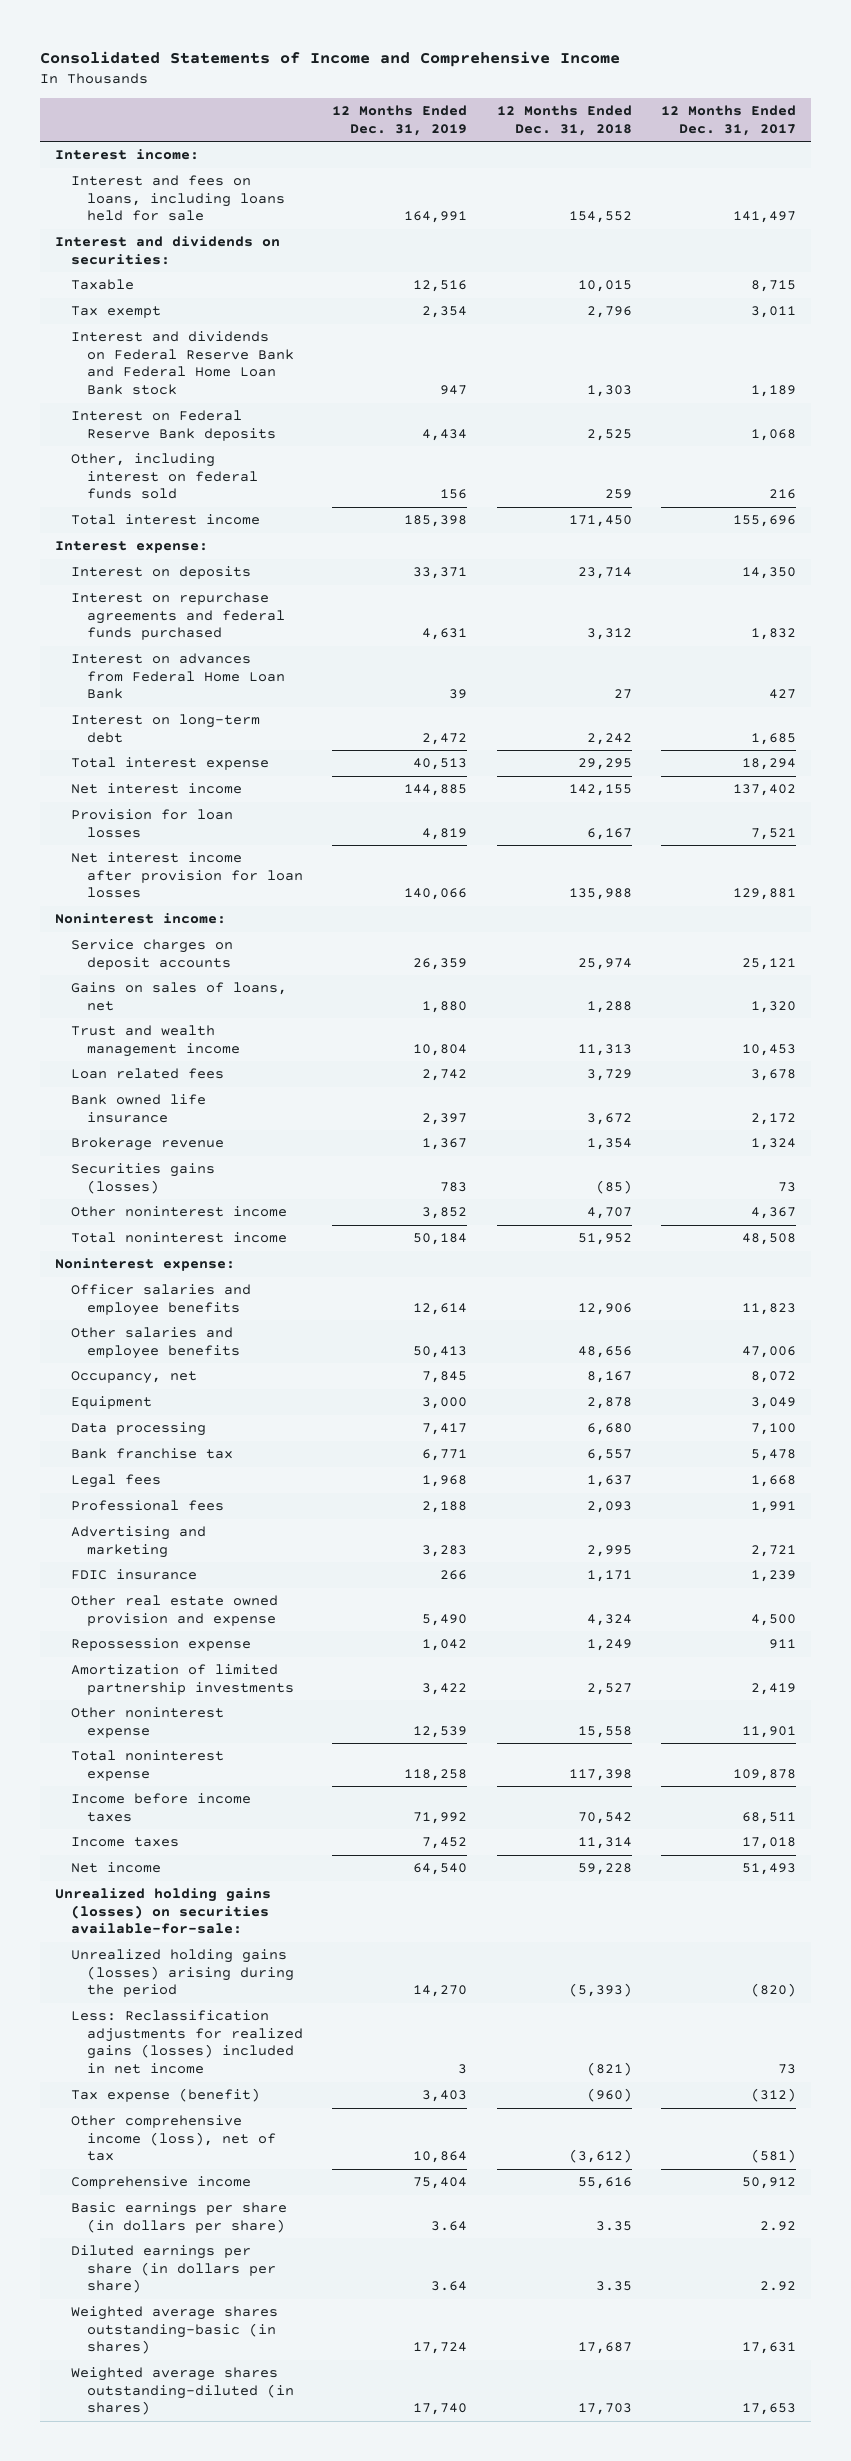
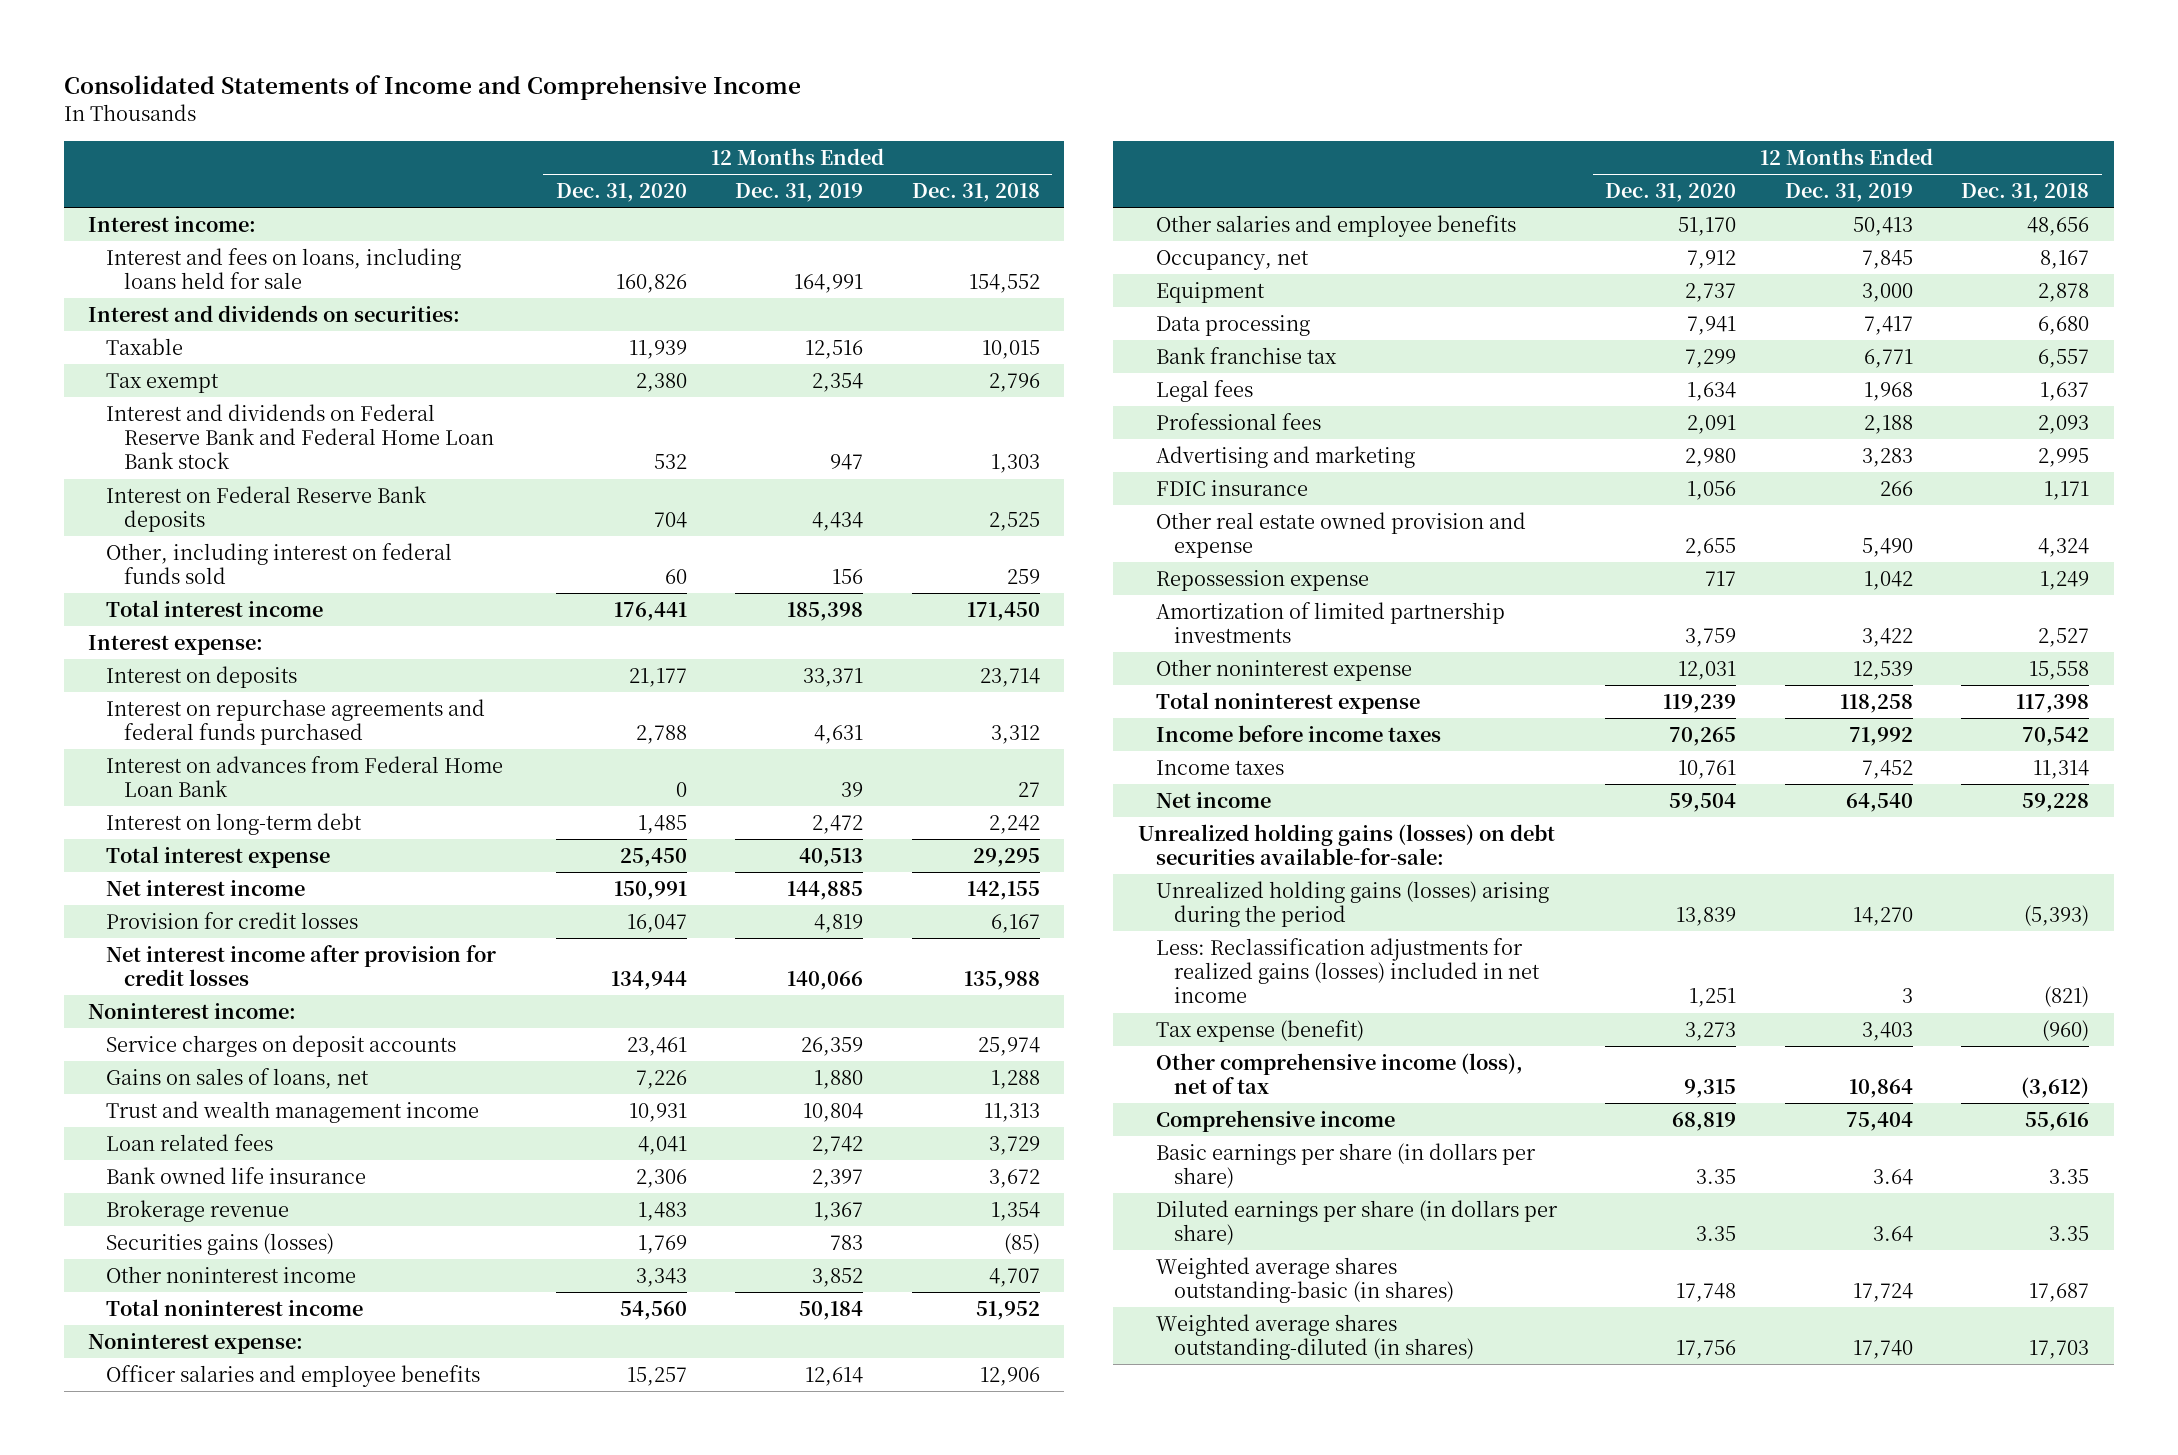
[661,104,797,136] 12 Months Ended Dec. 31, 2017 -> none
none -> [555,182,687,202] Dec. 31, 2020
[70,809,233,838] Provision for loan losses -> [105,911,358,929] Provision for credit losses
[70,852,303,899] Net interest income after provision for loan losses -> [105,944,496,987] Net interest income after provision for credit losses
[54,1888,271,1935] Unrealized holding gains (losses) on securities available-for-sale: -> [1137,823,1555,866] Unrealized holding gains (losses) on debt securities available-for-sale:

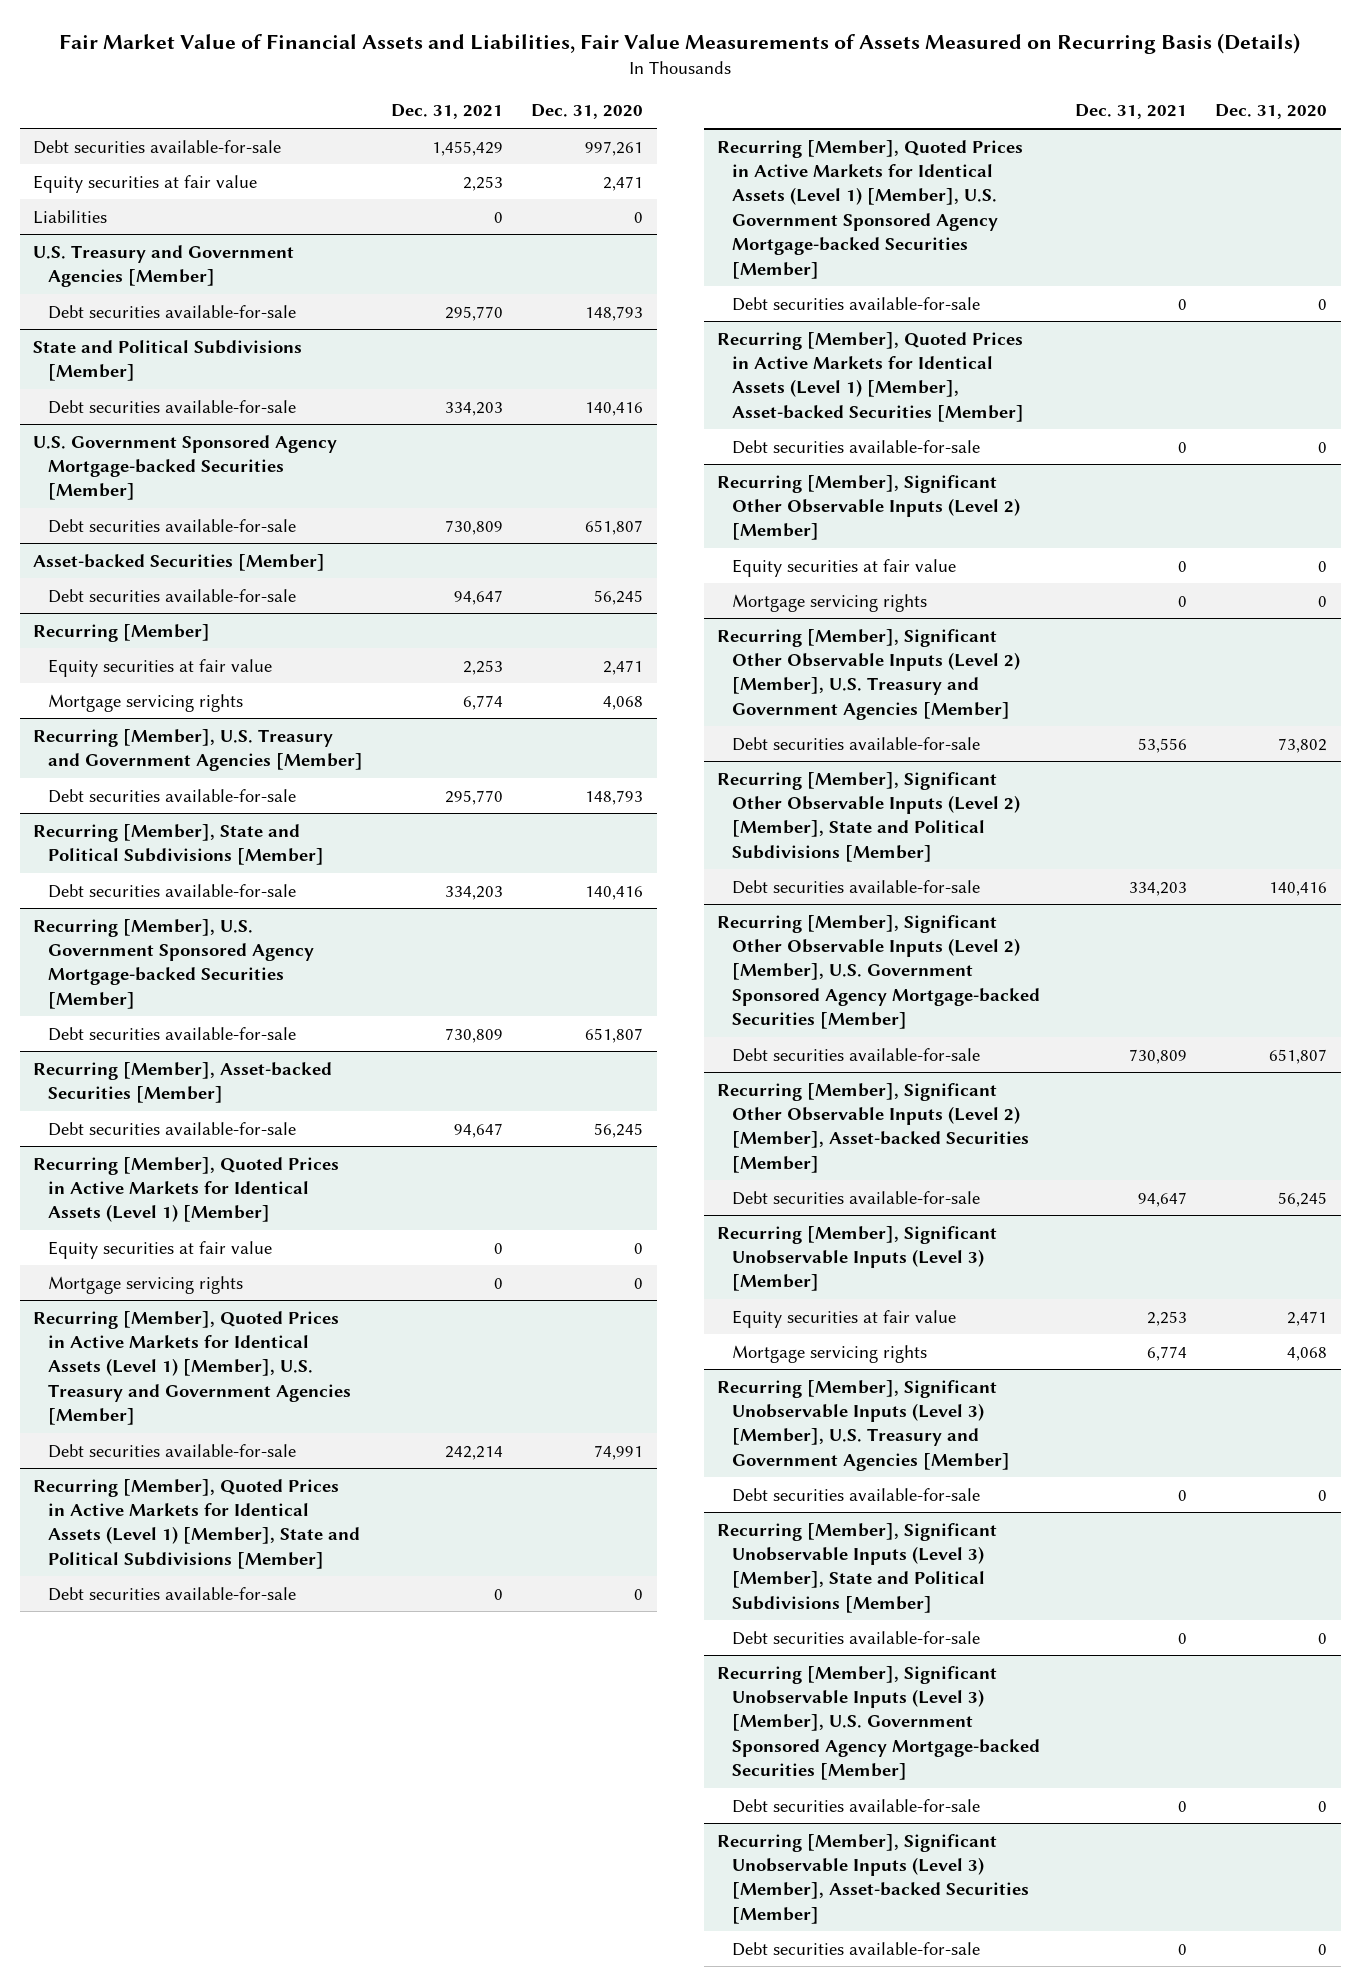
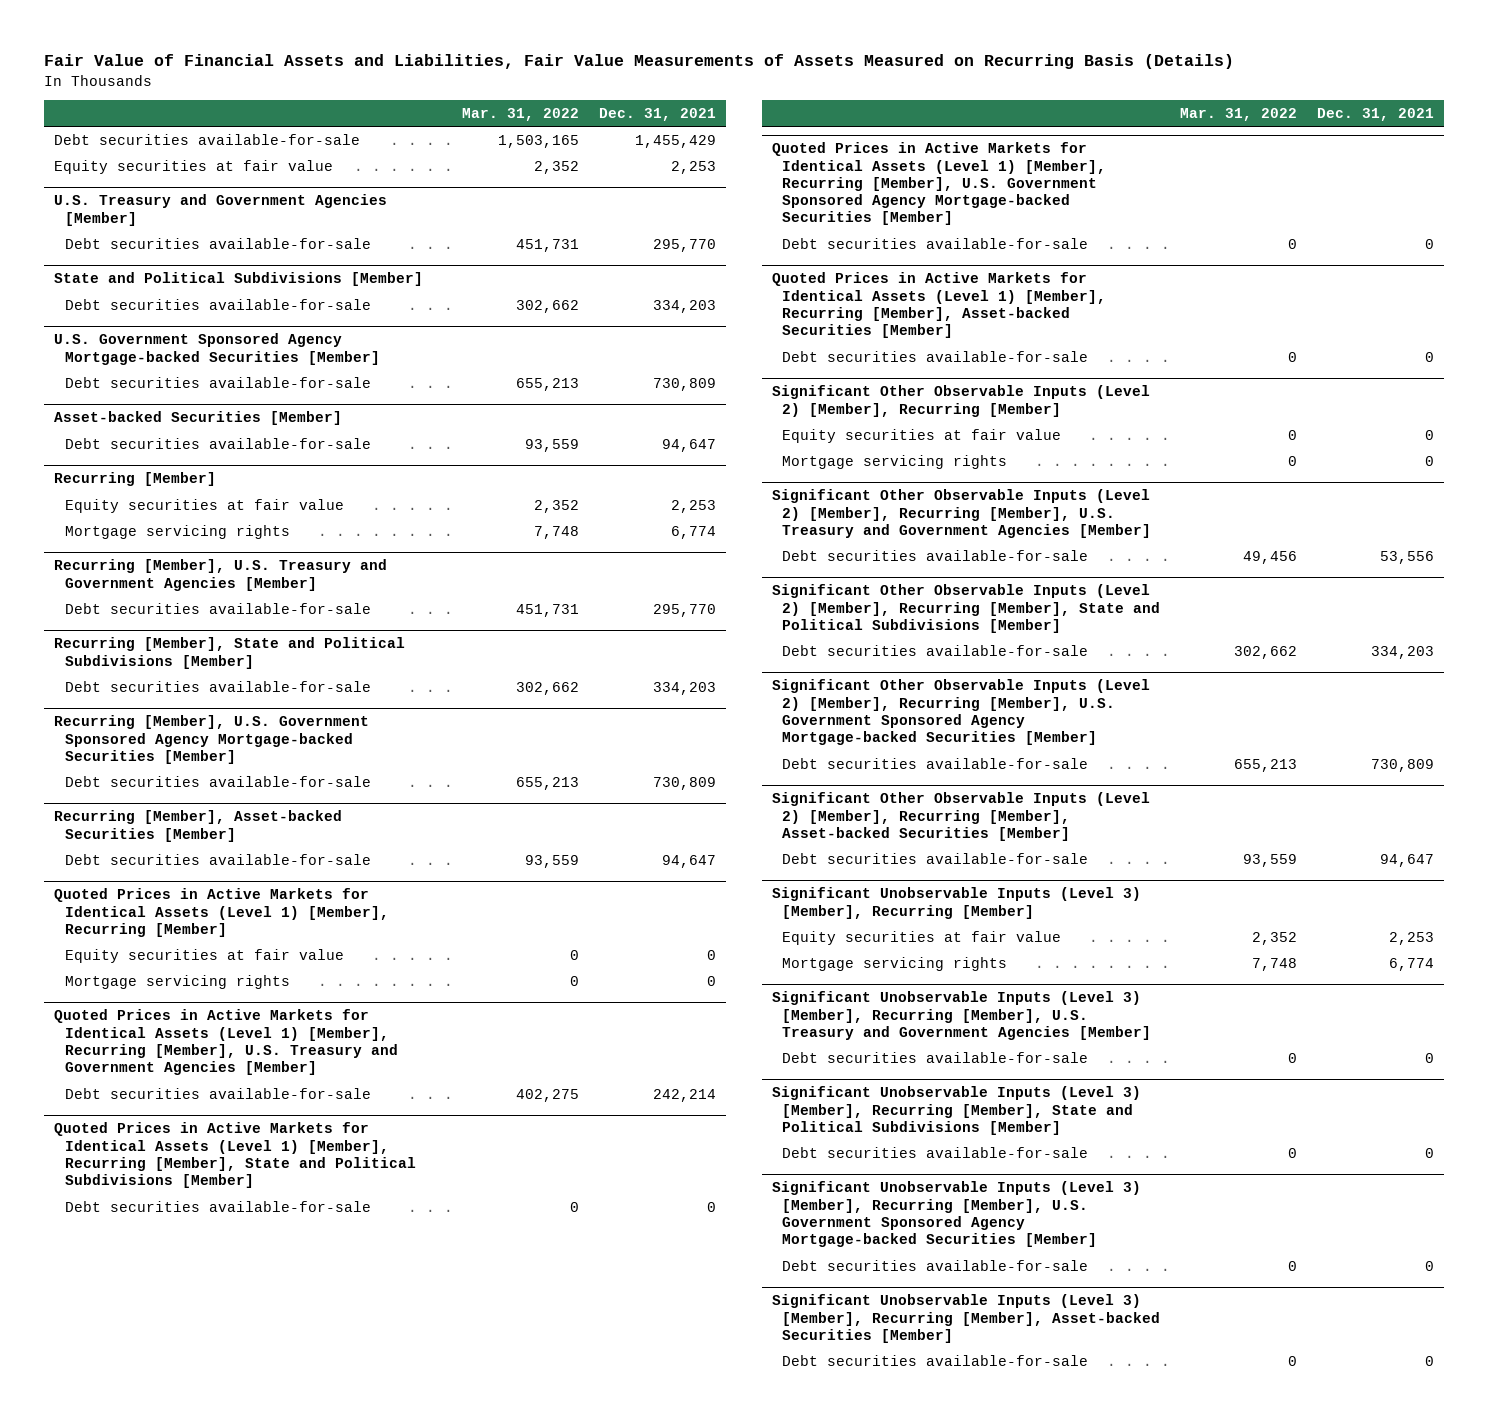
[59,32,1301,54] Fair Market Value of Financial Assets and Liabilities, Fair Value Measurements of Assets Measured on Recurring Basis (Details) -> [44,54,1235,70] Fair Value of Financial Assets and Liabilities, Fair Value Measurements of Assets Measured on Recurring Basis (Details)
[530,104,643,120] Dec. 31, 2020 -> none
none -> [462,107,580,121] Mar. 31, 2022
[33,209,108,224] Liabilities -> none
[33,1156,340,1223] Recurring [Member], Quoted Prices in Active Markets for Identical Assets (Level 1) [Member] -> [53,888,389,937] Quoted Prices in Active Markets for Identical Assets (Level 1) [Member], Recurring [Member]
[33,1310,352,1426] Recurring [Member], Quoted Prices in Active Markets for Identical Assets (Level 1) [Member], U.S. Treasury and Government Agencies [Member] -> [53,1009,398,1076] Quoted Prices in Active Markets for Identical Assets (Level 1) [Member], Recurring [Member], U.S. Treasury and Government Agencies [Member]
[33,1478,361,1569] Recurring [Member], Quoted Prices in Active Markets for Identical Assets (Level 1) [Member], State and Political Subdivisions [Member] -> [53,1122,416,1189] Quoted Prices in Active Markets for Identical Assets (Level 1) [Member], Recurring [Member], State and Political Subdivisions [Member]
[717,139,1024,279] Recurring [Member], Quoted Prices in Active Markets for Identical Assets (Level 1) [Member], U.S. Government Sponsored Agency Mortgage-backed Securities [Member] -> [771,142,1107,226] Quoted Prices in Active Markets for Identical Assets (Level 1) [Member], Recurring [Member], U.S. Government Sponsored Agency Mortgage-backed Securities [Member]
[717,331,1025,422] Recurring [Member], Quoted Prices in Active Markets for Identical Assets (Level 1) [Member], Asset-backed Securities [Member] -> [771,272,1107,339] Quoted Prices in Active Markets for Identical Assets (Level 1) [Member], Recurring [Member], Asset-backed Securities [Member]
[717,474,1021,541] Recurring [Member], Significant Other Observable Inputs (Level 2) [Member] -> [771,385,1150,417] Significant Other Observable Inputs (Level 2) [Member], Recurring [Member]
[717,628,1021,720] Recurring [Member], Significant Other Observable Inputs (Level 2) [Member], U.S. Treasury and Government Agencies [Member] -> [771,489,1152,538] Significant Other Observable Inputs (Level 2) [Member], Recurring [Member], U.S. Treasury and Government Agencies [Member]
[717,771,1021,862] Recurring [Member], Significant Other Observable Inputs (Level 2) [Member], State and Political Subdivisions [Member] -> [771,584,1161,633] Significant Other Observable Inputs (Level 2) [Member], Recurring [Member], State and Political Subdivisions [Member]
[717,914,1041,1030] Recurring [Member], Significant Other Observable Inputs (Level 2) [Member], U.S. Government Sponsored Agency Mortgage-backed Securities [Member] -> [771,679,1150,746] Significant Other Observable Inputs (Level 2) [Member], Recurring [Member], U.S. Government Sponsored Agency Mortgage-backed Securities [Member]
[717,1082,1030,1173] Recurring [Member], Significant Other Observable Inputs (Level 2) [Member], Asset-backed Securities [Member] -> [771,792,1150,841] Significant Other Observable Inputs (Level 2) [Member], Recurring [Member], Asset-backed Securities [Member]
[717,1225,998,1292] Recurring [Member], Significant Unobservable Inputs (Level 3) [Member] -> [771,887,1141,919] Significant Unobservable Inputs (Level 3) [Member], Recurring [Member]
[717,1379,1011,1471] Recurring [Member], Significant Unobservable Inputs (Level 3) [Member], U.S. Treasury and Government Agencies [Member] -> [771,991,1152,1040] Significant Unobservable Inputs (Level 3) [Member], Recurring [Member], U.S. Treasury and Government Agencies [Member]
[717,1522,998,1613] Recurring [Member], Significant Unobservable Inputs (Level 3) [Member], State and Political Subdivisions [Member] -> [771,1086,1141,1135] Significant Unobservable Inputs (Level 3) [Member], Recurring [Member], State and Political Subdivisions [Member]
[717,1665,1041,1781] Recurring [Member], Significant Unobservable Inputs (Level 3) [Member], U.S. Government Sponsored Agency Mortgage-backed Securities [Member] -> [771,1181,1141,1248] Significant Unobservable Inputs (Level 3) [Member], Recurring [Member], U.S. Government Sponsored Agency Mortgage-backed Securities [Member]
[717,1833,1030,1924] Recurring [Member], Significant Unobservable Inputs (Level 3) [Member], Asset-backed Securities [Member] -> [771,1294,1161,1343] Significant Unobservable Inputs (Level 3) [Member], Recurring [Member], Asset-backed Securities [Member]

